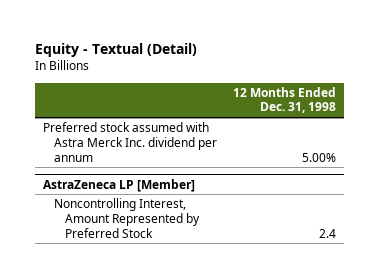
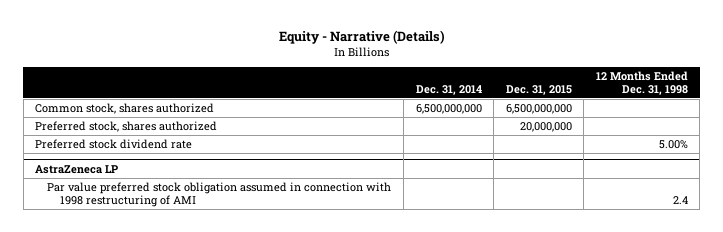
[35,43,198,58] Equity - Textual (Detail) -> [278,29,445,44] Equity - Narrative (Details)
none -> [415,84,482,95] Dec. 31, 2014
none -> [505,84,572,95] Dec. 31, 2015
none -> [35,103,215,115] Common stock, shares authorized
none -> [35,121,218,133] Preferred stock, shares authorized
[43,122,218,162] Preferred stock assumed with Astra Merck Inc. dividend per annum -> [35,139,193,150] Preferred stock dividend rate
[43,178,196,192] AstraZeneca LP [Member] -> [35,164,119,174] AstraZeneca LP
[54,198,201,238] Noncontrolling Interest, Amount Represented by Preferred Stock -> [47,182,392,208] Par value preferred stock obligation assumed in connection with 1998 restructuring of AMI

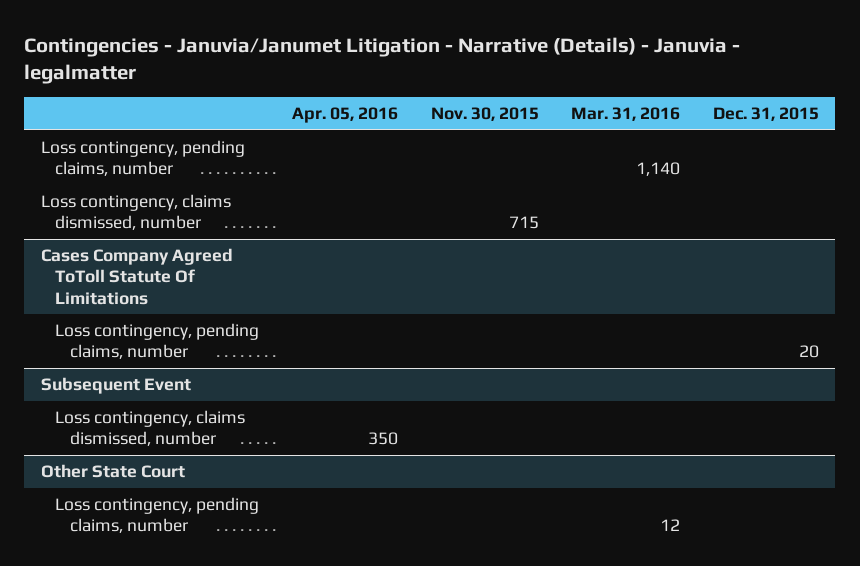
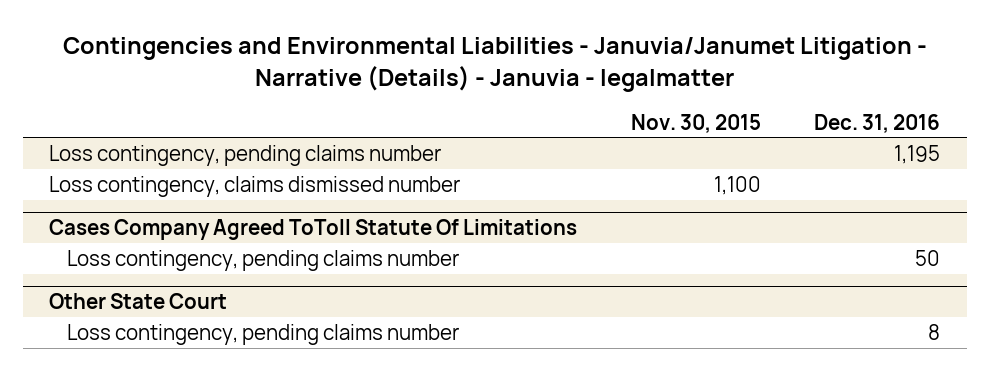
[24,36,741,85] Contingencies - Januvia/Janumet Litigation - Narrative (Details) - Januvia - legalmatter -> [62,37,927,93] Contingencies and Environmental Liabilities - Januvia/Janumet Litigation - Narrative (Details) - Januvia - legalmatter
[291,107,398,124] Apr. 05, 2016 -> none
[571,107,681,122] Mar. 31, 2016 -> none
[713,107,820,122] Dec. 31, 2015 -> none
none -> [814,113,941,133] Dec. 31, 2016
[40,140,245,177] Loss contingency, pending claims, number -> [49,144,442,166] Loss contingency, pending claims number
[40,194,231,231] Loss contingency, claims dismissed, number -> [49,175,461,197] Loss contingency, claims dismissed number
[508,216,539,230] 715 -> [713,175,761,195] 1,100
[40,377,191,395] Subsequent Event -> none
[55,410,246,447] Loss contingency, claims dismissed, number -> none
[55,323,260,360] Loss contingency, pending claims, number -> [66,249,459,271] Loss contingency, pending claims number
[55,497,260,534] Loss contingency, pending claims, number -> [66,323,459,345] Loss contingency, pending claims number

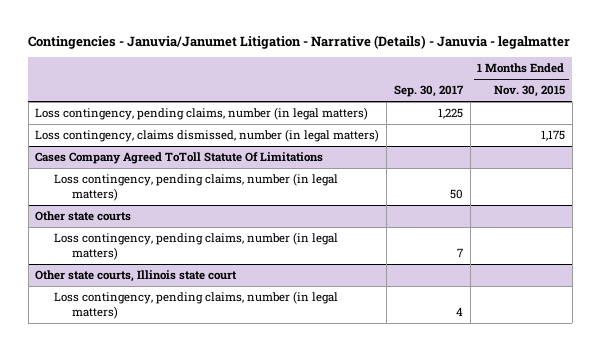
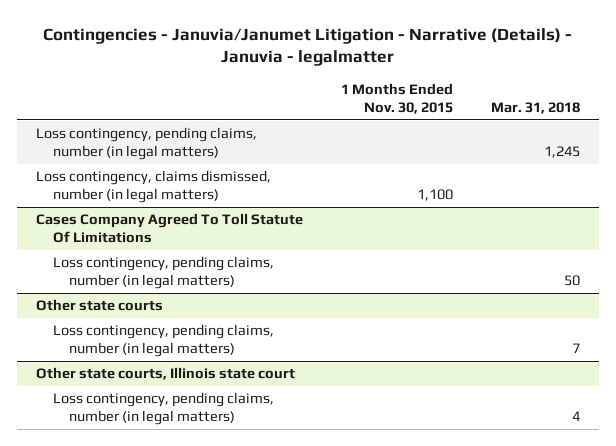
[394,85,465,98] Sep. 30, 2017 -> none
none -> [491,101,581,114] Mar. 31, 2018
[540,130,565,142] 1,175 -> [417,188,454,201] 1,100
[35,152,324,165] Cases Company Agreed ToToll Statute Of Limitations -> [36,213,304,243] Cases Company Agreed To Toll Statute Of Limitations

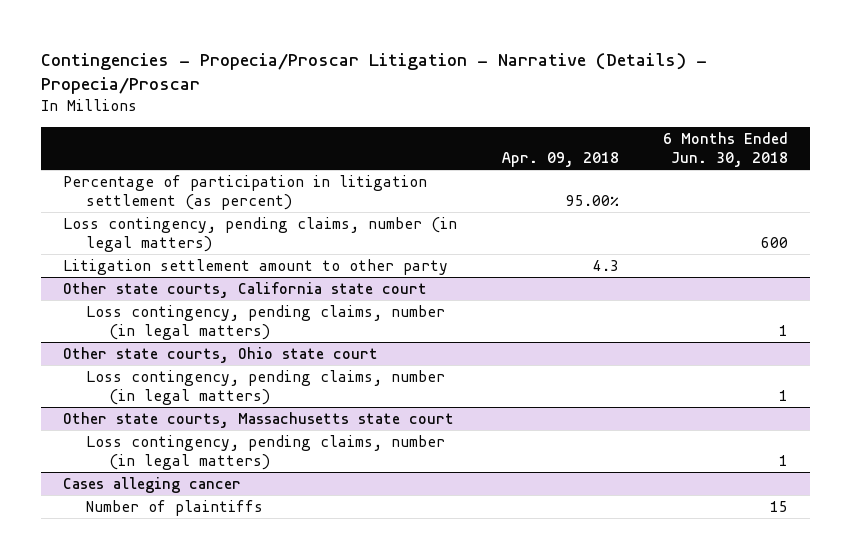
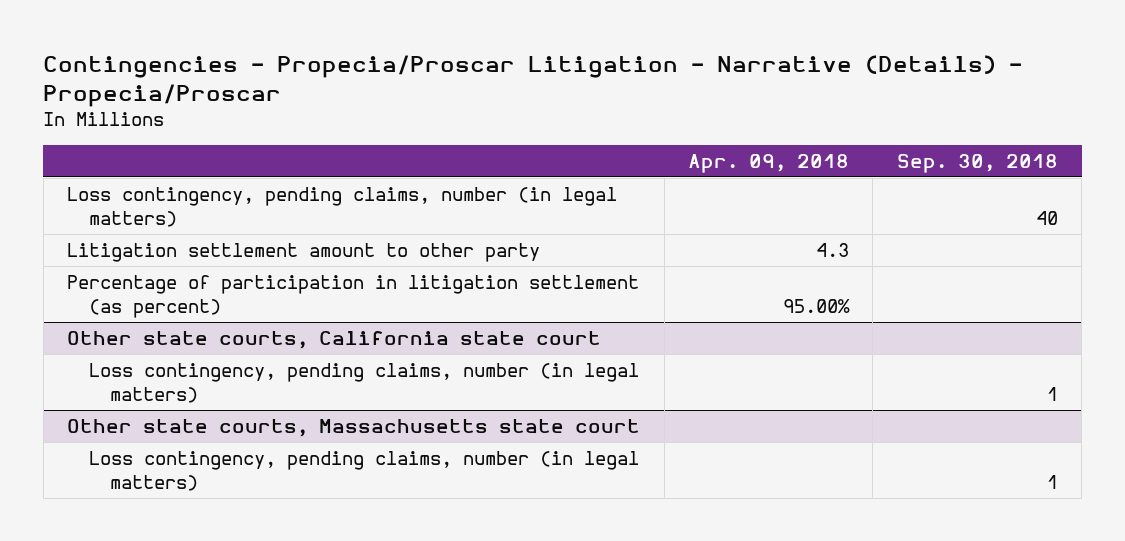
[662,132,788,167] 6 Months Ended Jun. 30, 2018 -> none
none -> [896,153,1058,173] Sep. 30, 2018
[63,175,428,210] Percentage of participation in litigation settlement (as percent) -> [67,275,640,319] Percentage of participation in litigation settlement (as percent)
[63,347,379,364] Other state courts, Ohio state court -> none
[86,370,446,405] Loss contingency, pending claims, number (in legal matters) -> none
[63,477,242,494] Cases alleging cancer -> none
[86,500,264,517] Number of plaintiffs -> none

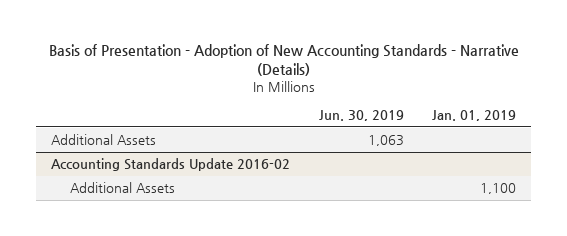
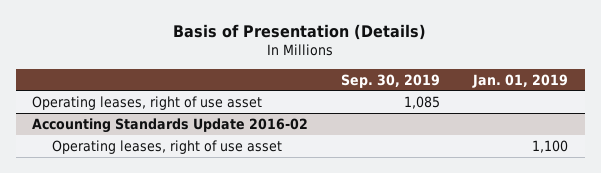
[48,44,519,77] Basis of Presentation - Adoption of New Accounting Standards - Narrative (Details) -> [173,23,427,40] Basis of Presentation (Details)
[318,110,404,122] Jun. 30, 2019 -> none
none -> [341,73,441,88] Sep. 30, 2019
[50,134,156,146] Additional Assets -> [32,95,263,110] Operating leases, right of use asset
[69,182,175,194] Additional Assets -> [52,139,283,154] Operating leases, right of use asset

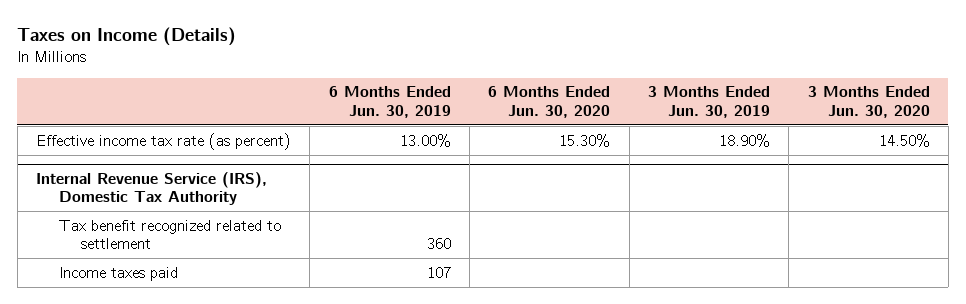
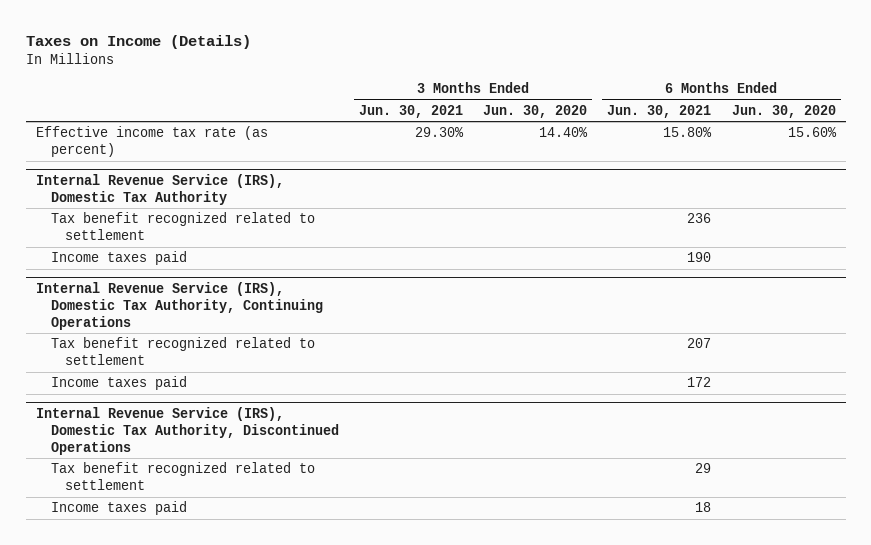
[328,86,451,118] 6 Months Ended Jun. 30, 2019 -> none
[647,86,770,118] 3 Months Ended Jun. 30, 2019 -> none
none -> [358,104,463,118] Jun. 30, 2021
none -> [607,104,712,118] Jun. 30, 2021
[559,133,611,147] 15.30% -> [787,127,837,138] 15.60%
[878,133,930,147] 14.50% -> [539,127,589,138] 14.40%
none -> [35,281,323,330] Internal Revenue Service (IRS), Domestic Tax Authority, Continuing Operations
none -> [50,337,315,366] Tax benefit recognized related to settlement
none -> [50,376,187,391] Income taxes paid
none -> [35,406,339,455] Internal Revenue Service (IRS), Domestic Tax Authority, Discontinued Operations
none -> [50,462,315,491] Tax benefit recognized related to settlement
none -> [50,501,187,516] Income taxes paid

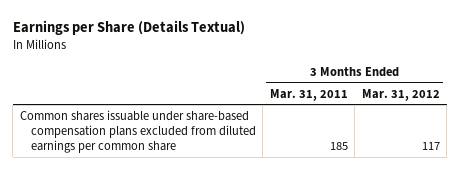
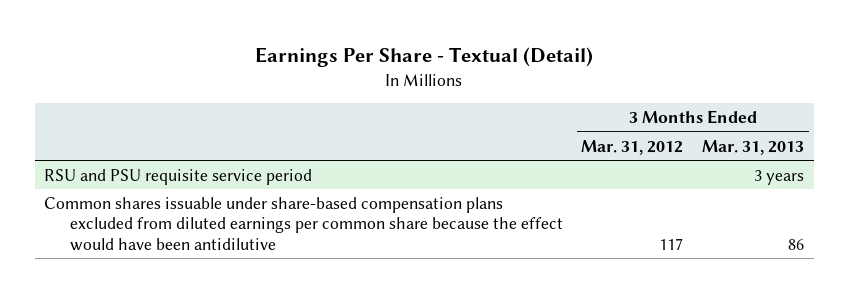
[12,20,245,36] Earnings per Share (Details Textual) -> [255,46,594,67] Earnings Per Share - Textual (Detail)
[269,88,348,101] Mar. 31, 2011 -> none
none -> [702,139,805,155] Mar. 31, 2013
none -> [44,168,313,185] RSU and PSU requisite service period
[19,109,256,154] Common shares issuable under share-based compensation plans excluded from diluted earnings per common share -> [44,196,563,251] Common shares issuable under share-based compensation plans excluded from diluted earnings per common share because the effect would have been antidilutive

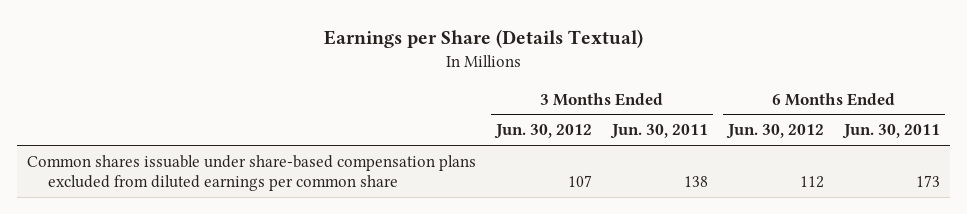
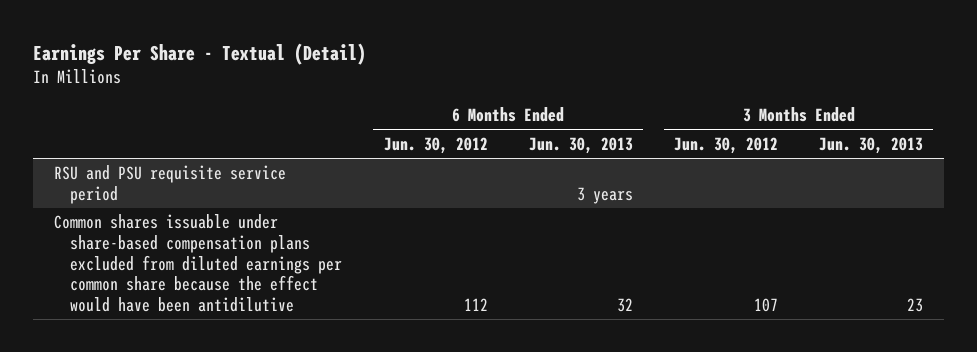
[323,28,643,48] Earnings per Share (Details Textual) -> [33,43,367,66] Earnings Per Share - Textual (Detail)
[610,124,709,140] Jun. 30, 2011 -> none
[842,124,941,140] Jun. 30, 2011 -> none
none -> [528,136,633,154] Jun. 30, 2013
none -> [819,136,924,154] Jun. 30, 2013
none -> [53,165,286,204] RSU and PSU requisite service period
[27,154,477,192] Common shares issuable under share-based compensation plans excluded from diluted earnings per common share -> [53,214,343,312] Common shares issuable under share-based compensation plans excluded from diluted earnings per common share because the effect would have been antidilutive

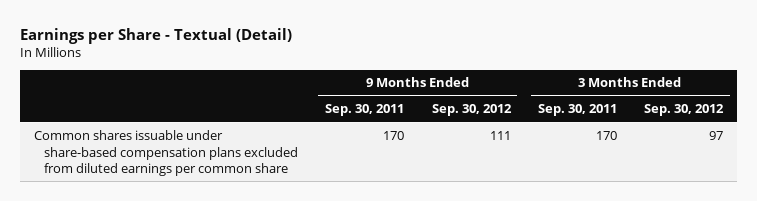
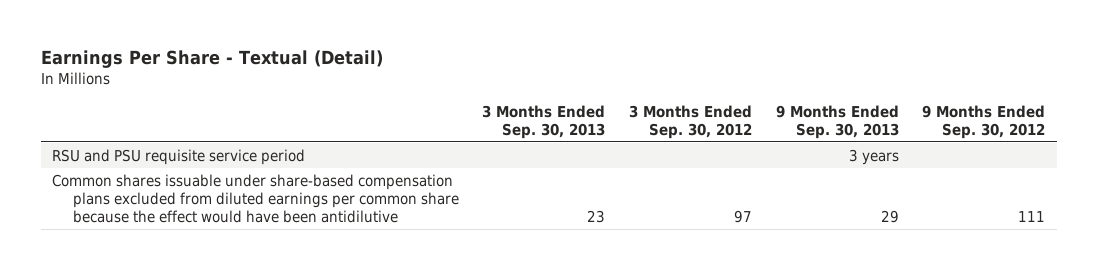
[20,27,293,44] Earnings per Share - Textual (Detail) -> [40,49,383,68] Earnings Per Share - Textual (Detail)
[325,104,405,117] Sep. 30, 2011 -> none
[537,104,617,117] Sep. 30, 2011 -> none
none -> [482,105,606,140] 3 Months Ended Sep. 30, 2013
none -> [775,105,899,140] 9 Months Ended Sep. 30, 2013
none -> [52,148,306,165] RSU and PSU requisite service period
[33,130,298,176] Common shares issuable under share-based compensation plans excluded from diluted earnings per common share -> [52,173,459,223] Common shares issuable under share-based compensation plans excluded from diluted earnings per common share because the effect would have been antidilutive

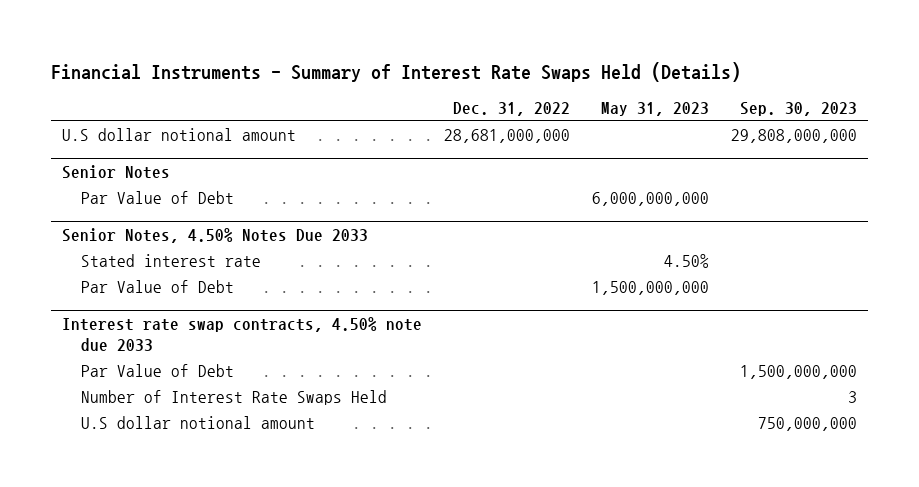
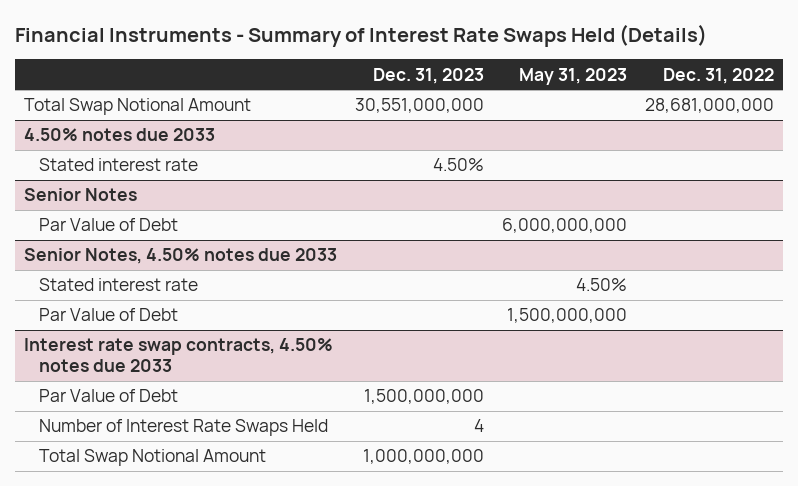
[739,102,857,117] Sep. 30, 2023 -> none
none -> [372,67,484,84] Dec. 31, 2023
[62,128,297,142] U.S dollar notional amount -> [23,98,251,116] Total Swap Notional Amount
none -> [23,128,215,142] 4.50% notes due 2033
none -> [38,158,198,172] Stated interest rate
[62,228,369,244] Senior Notes, 4.50% Notes Due 2033 -> [23,248,337,265] Senior Notes, 4.50% notes due 2033
[62,317,423,352] Interest rate swap contracts, 4.50% note due 2033 -> [23,338,333,373] Interest rate swap contracts, 4.50% notes due 2033
[80,416,315,430] U.S dollar notional amount -> [38,449,266,467] Total Swap Notional Amount

